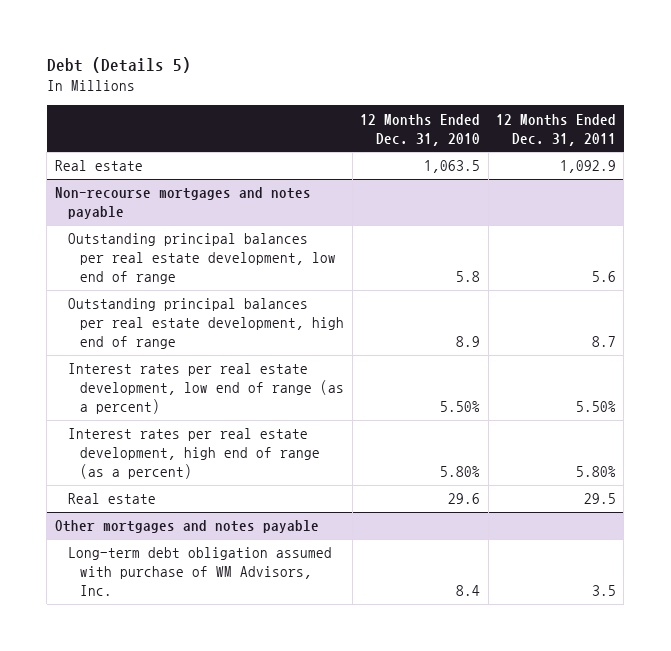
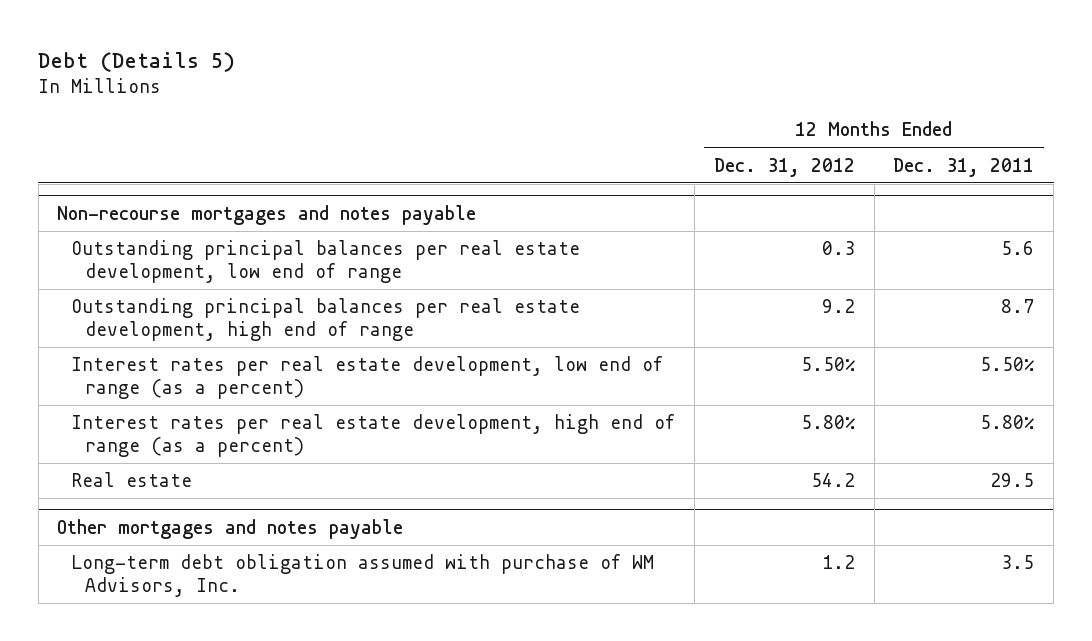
[360,113,481,146] 12 Months Ended Dec. 31, 2010 -> none
none -> [713,157,855,177] Dec. 31, 2012
[54,160,143,172] Real estate -> none

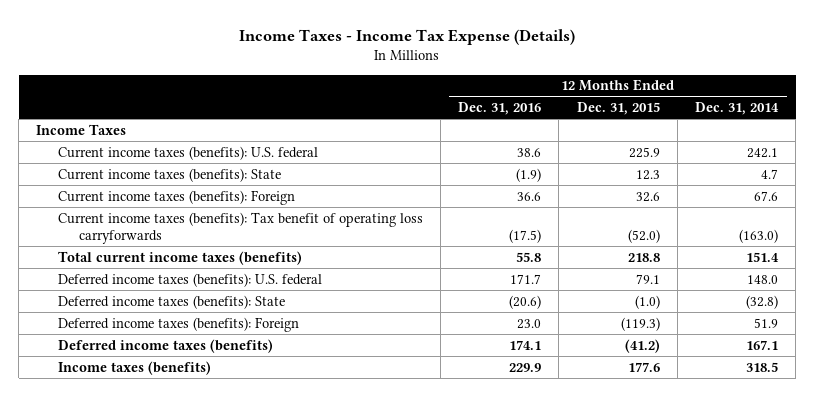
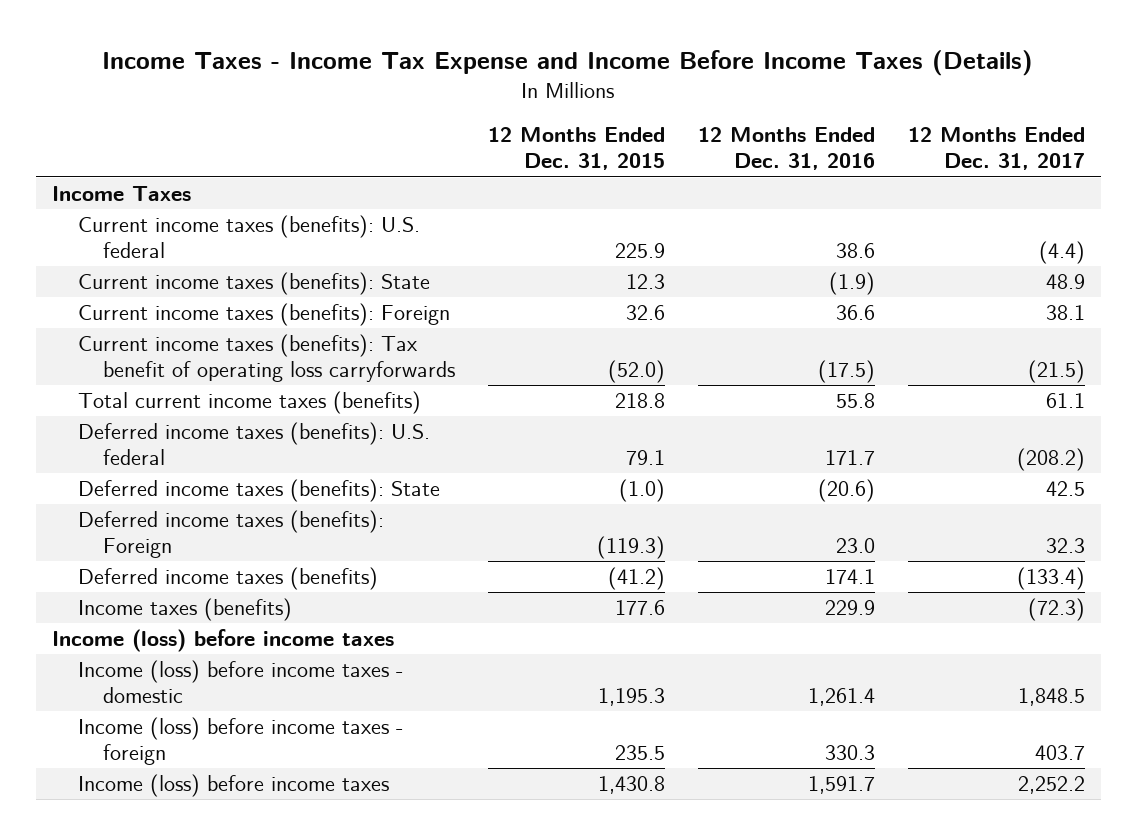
[239,28,576,45] Income Taxes - Income Tax Expense (Details) -> [102,50,1034,77] Income Taxes - Income Tax Expense and Income Before Income Taxes (Details)
[695,102,780,116] Dec. 31, 2014 -> none
none -> [907,127,1085,171] 12 Months Ended Dec. 31, 2017
none -> [52,629,395,653] Income (loss) before income taxes
none -> [77,660,403,704] Income (loss) before income taxes - domestic
none -> [77,717,403,766] Income (loss) before income taxes - foreign
none -> [77,774,389,798] Income (loss) before income taxes

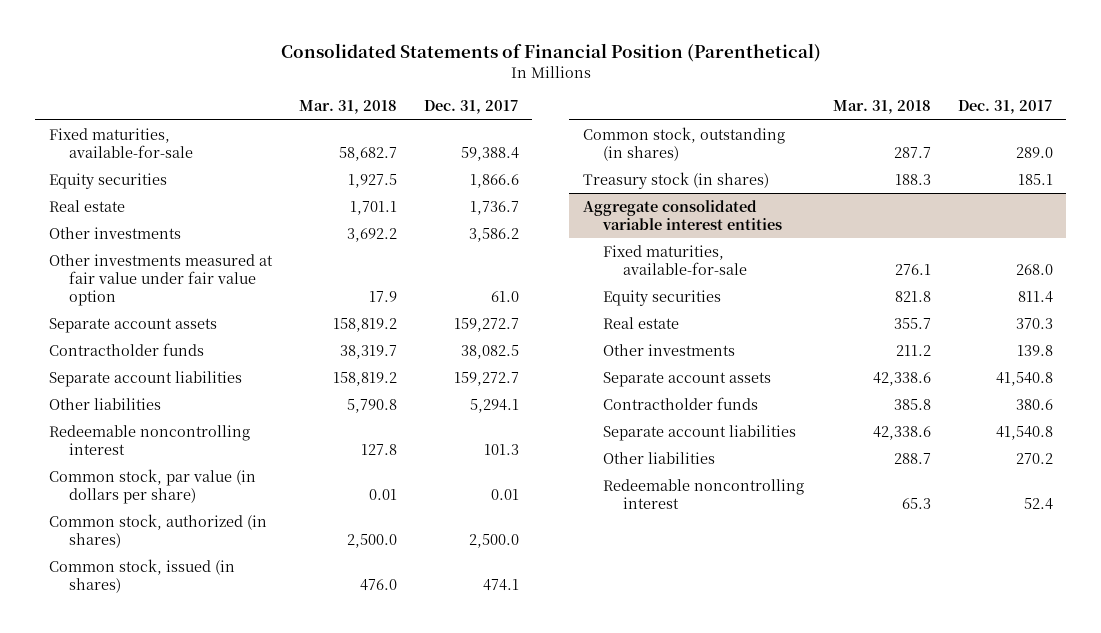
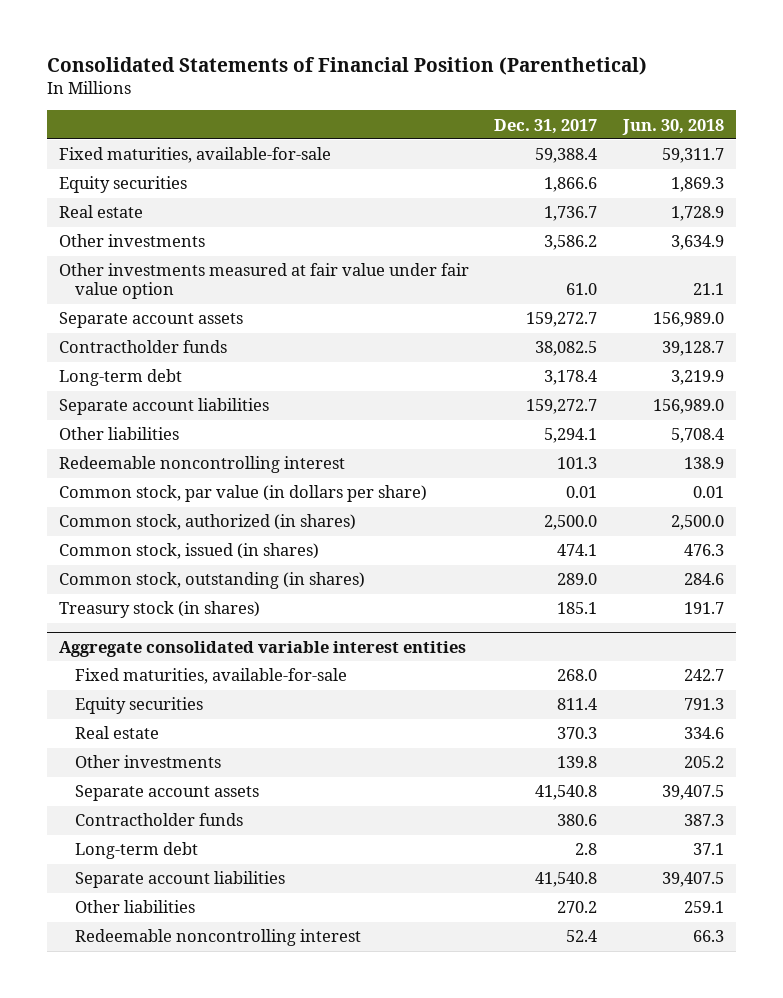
[298,100,397,115] Mar. 31, 2018 -> none
none -> [621,118,724,135] Jun. 30, 2018
none -> [59,369,183,387] Long-term debt
none -> [74,842,198,860] Long-term debt

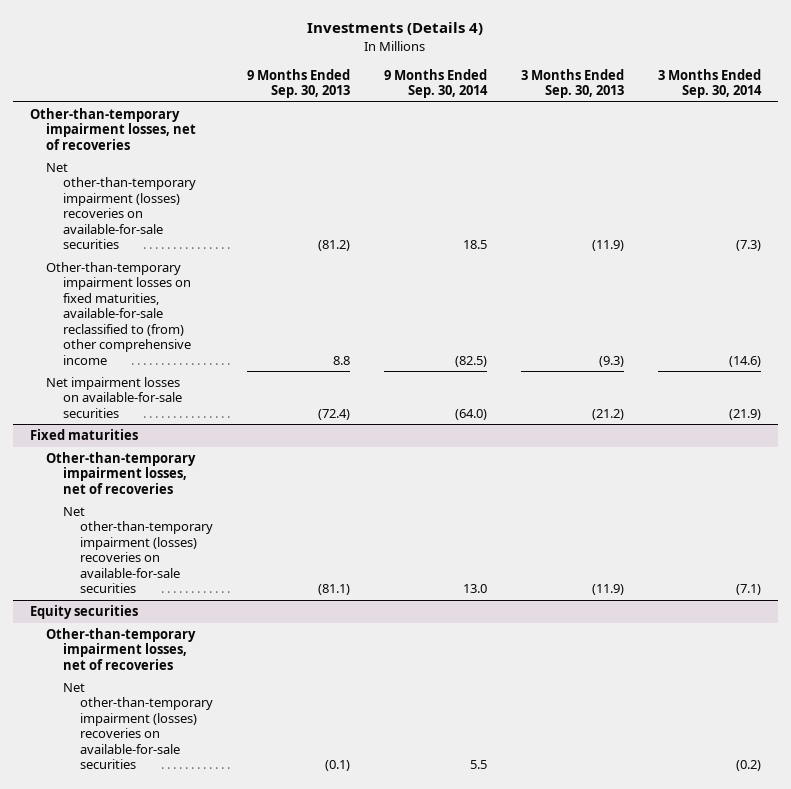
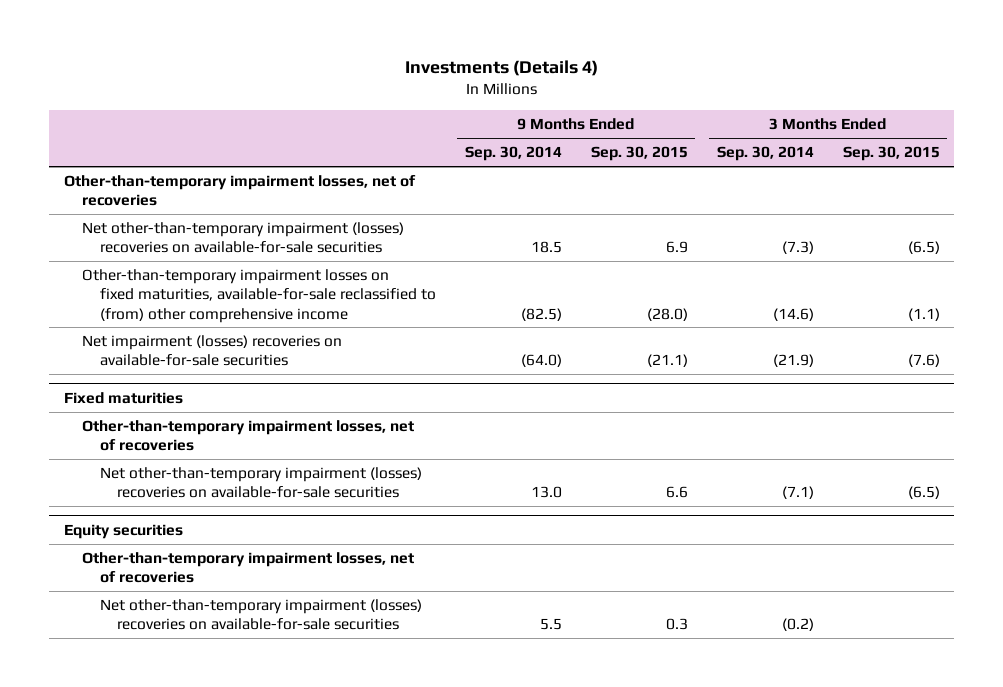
[247,68,351,99] 9 Months Ended Sep. 30, 2013 -> none
[521,68,625,99] 3 Months Ended Sep. 30, 2013 -> none
none -> [590,146,688,162] Sep. 30, 2015
none -> [842,146,940,162] Sep. 30, 2015
[46,377,183,418] Net impairment losses on available-for-sale securities -> [81,335,342,367] Net impairment (losses) recoveries on available-for-sale securities

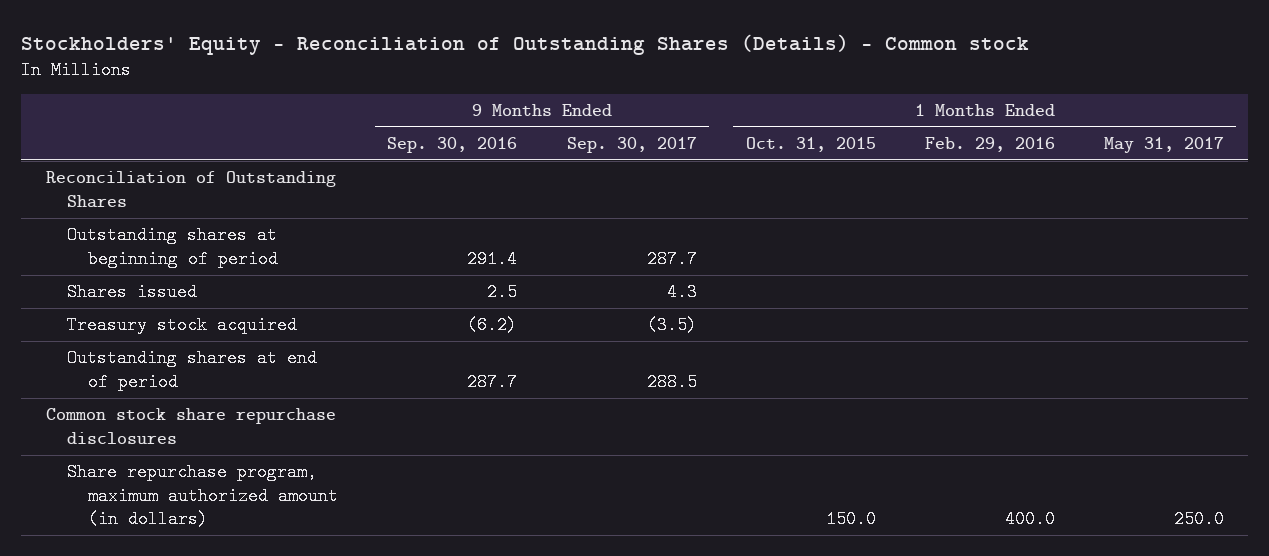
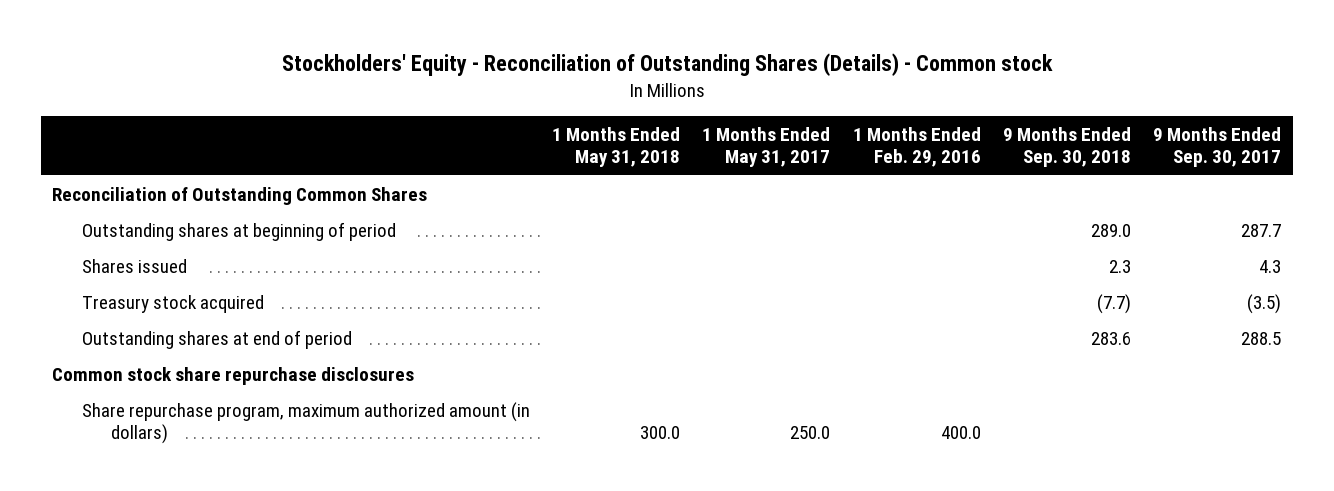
[387,136,518,153] Sep. 30, 2016 -> none
[745,136,876,152] Oct. 31, 2015 -> none
none -> [551,127,680,168] 1 Months Ended May 31, 2018
none -> [1003,127,1132,168] 9 Months Ended Sep. 30, 2018
[45,171,336,208] Reconciliation of Outstanding Shares -> [52,186,428,205] Reconciliation of Outstanding Common Shares

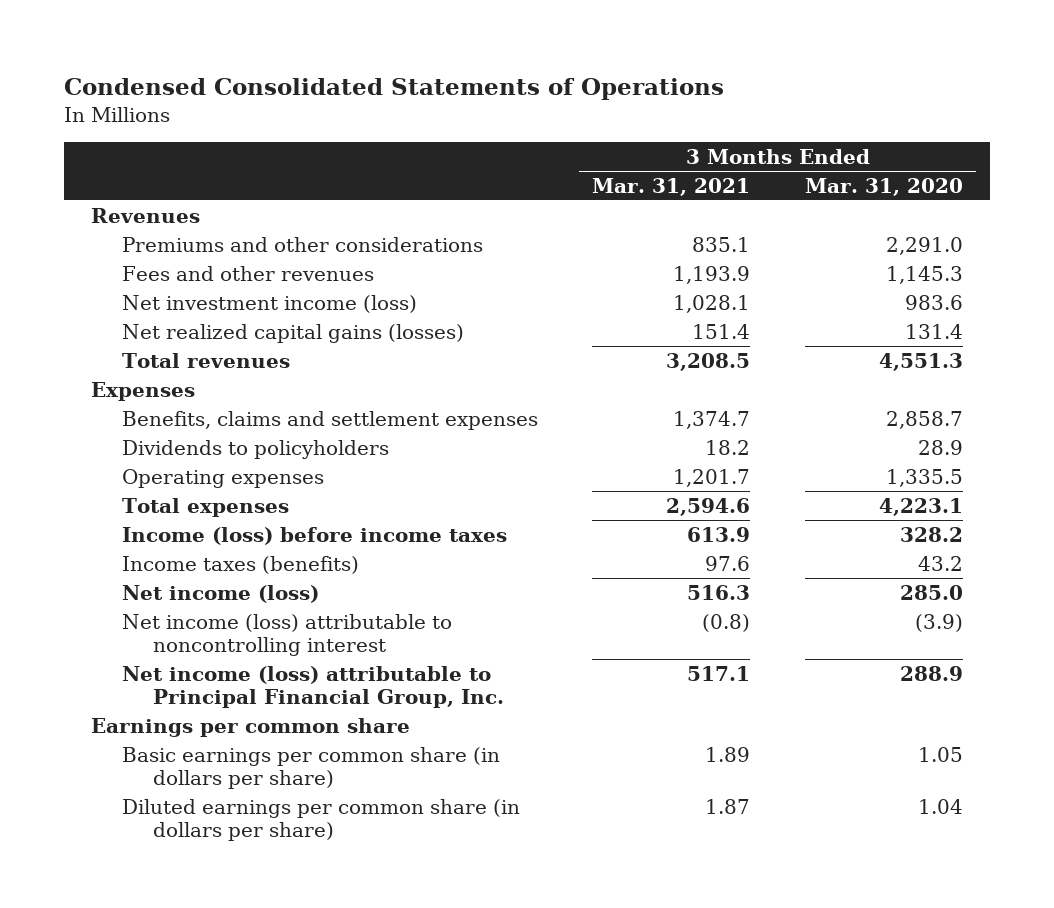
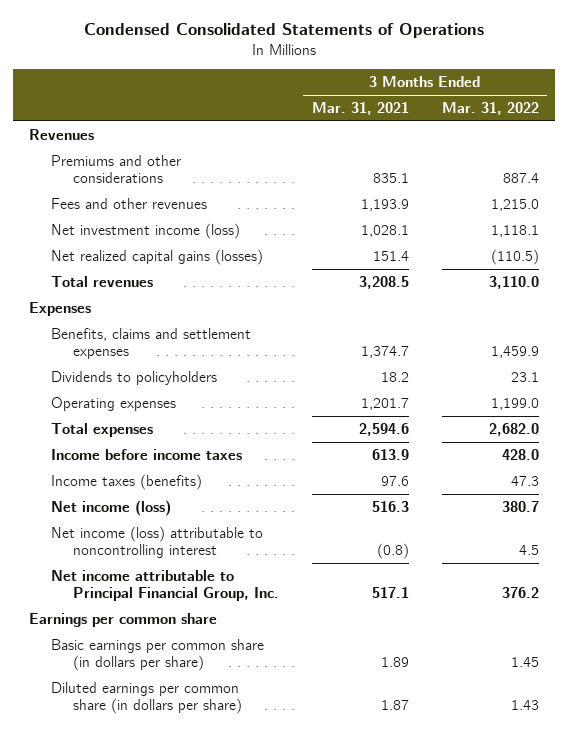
[804,177,963,196] Mar. 31, 2020 -> none
none -> [441,102,539,116] Mar. 31, 2022
[121,526,507,545] Income (loss) before income taxes -> [50,448,242,460] Income before income taxes
[121,665,504,708] Net income (loss) attributable to Principal Financial Group, Inc. -> [50,569,279,602] Net income attributable to Principal Financial Group, Inc.

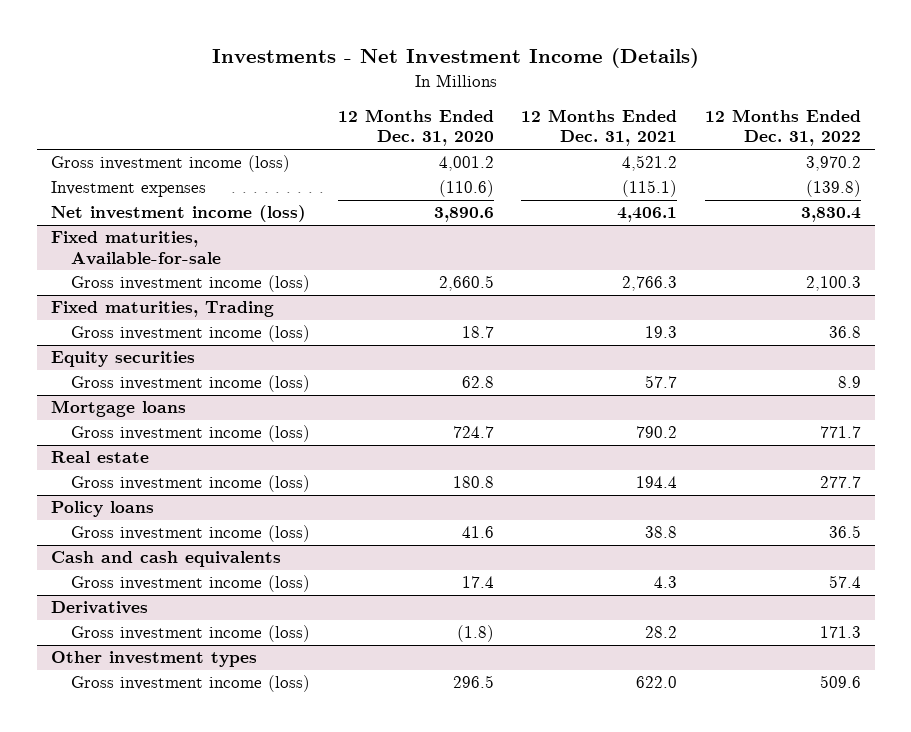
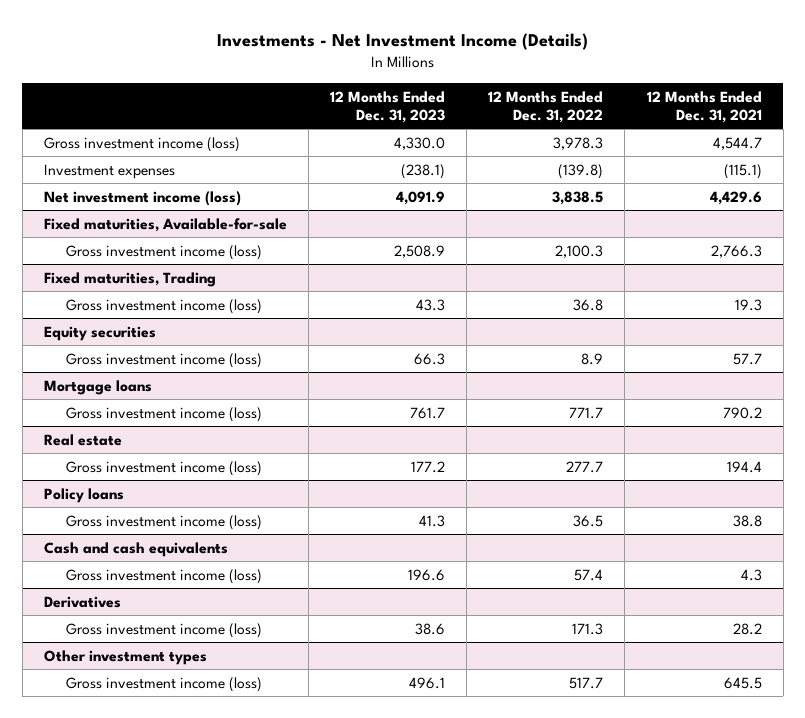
[337,109,494,147] 12 Months Ended Dec. 31, 2020 -> none
none -> [330,90,446,123] 12 Months Ended Dec. 31, 2023
[622,155,678,172] 4,521.2 -> [712,136,762,150] 4,544.7
[805,156,861,172] 3,970.2 -> [553,136,604,150] 3,978.3
[617,207,678,223] 4,406.1 -> [709,190,762,205] 4,429.6
[800,207,861,223] 3,830.4 -> [552,190,604,205] 3,838.5
[636,676,678,689] 622.0 -> [723,676,762,689] 645.5
[819,675,861,689] 509.6 -> [569,676,604,689] 517.7

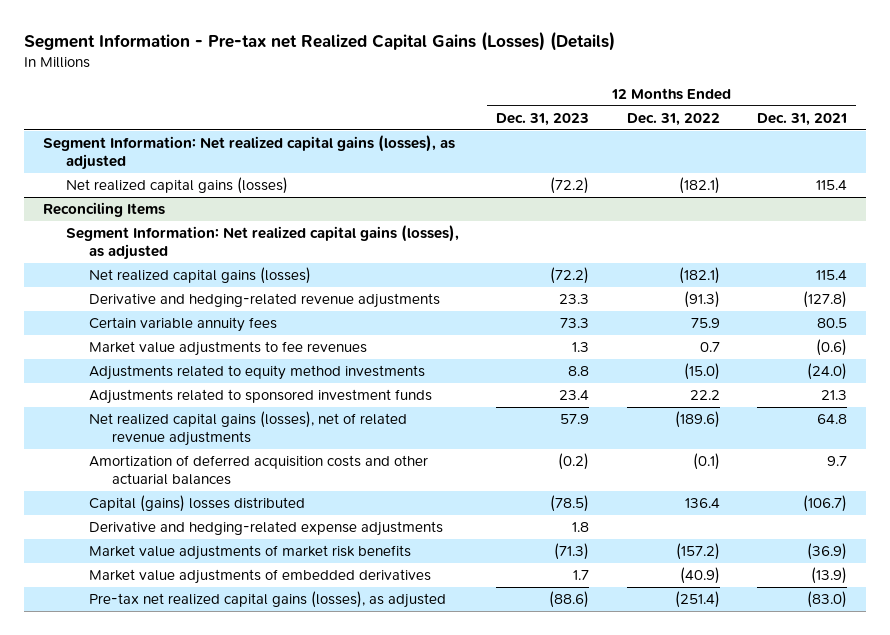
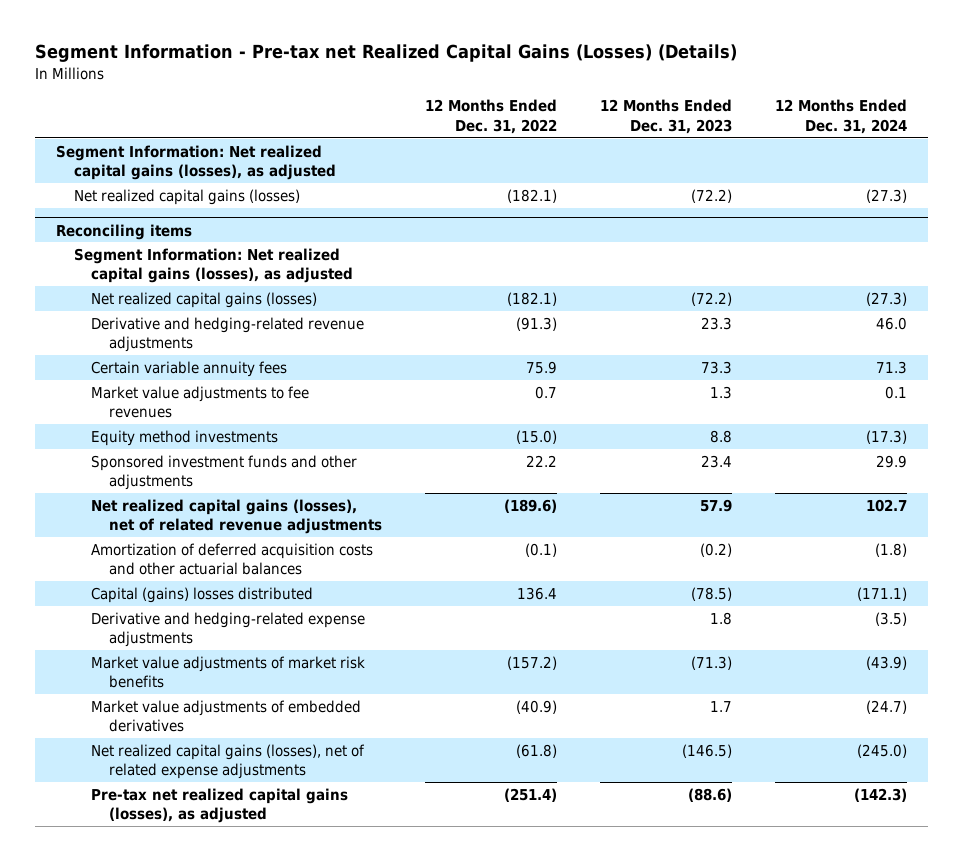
[757,113,848,127] Dec. 31, 2021 -> none
none -> [774,99,907,135] 12 Months Ended Dec. 31, 2024
[42,202,165,218] Reconciling Items -> [56,223,193,240] Reconciling items
[88,365,425,381] Adjustments related to equity method investments -> [91,429,279,446] Equity method investments
[88,389,432,405] Adjustments related to sponsored investment funds -> [91,454,358,491] Sponsored investment funds and other adjustments
none -> [91,743,366,780] Net realized capital gains (losses), net of related expense adjustments

